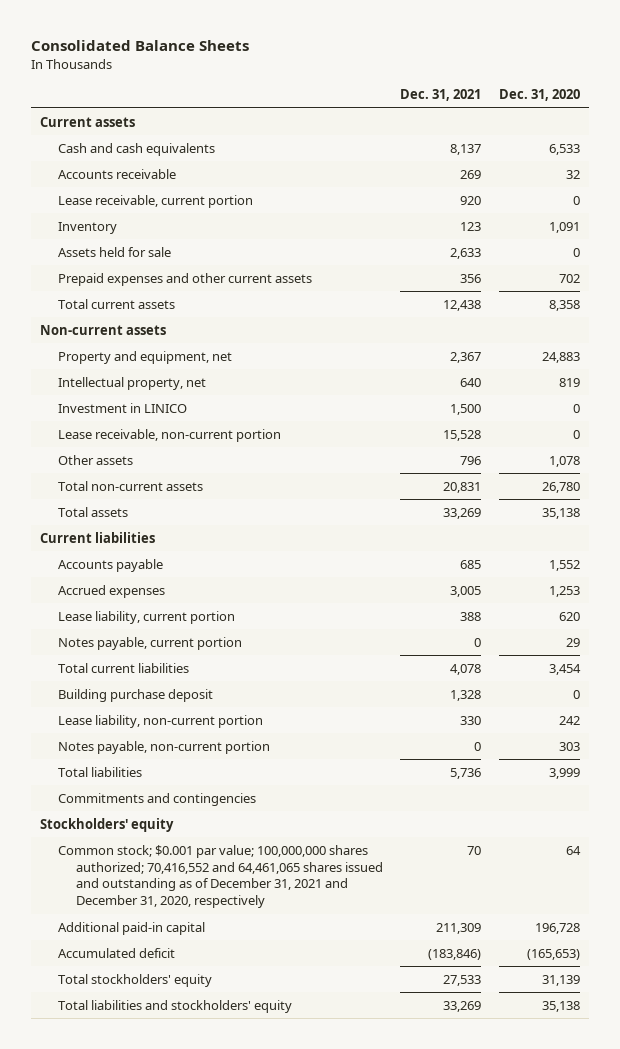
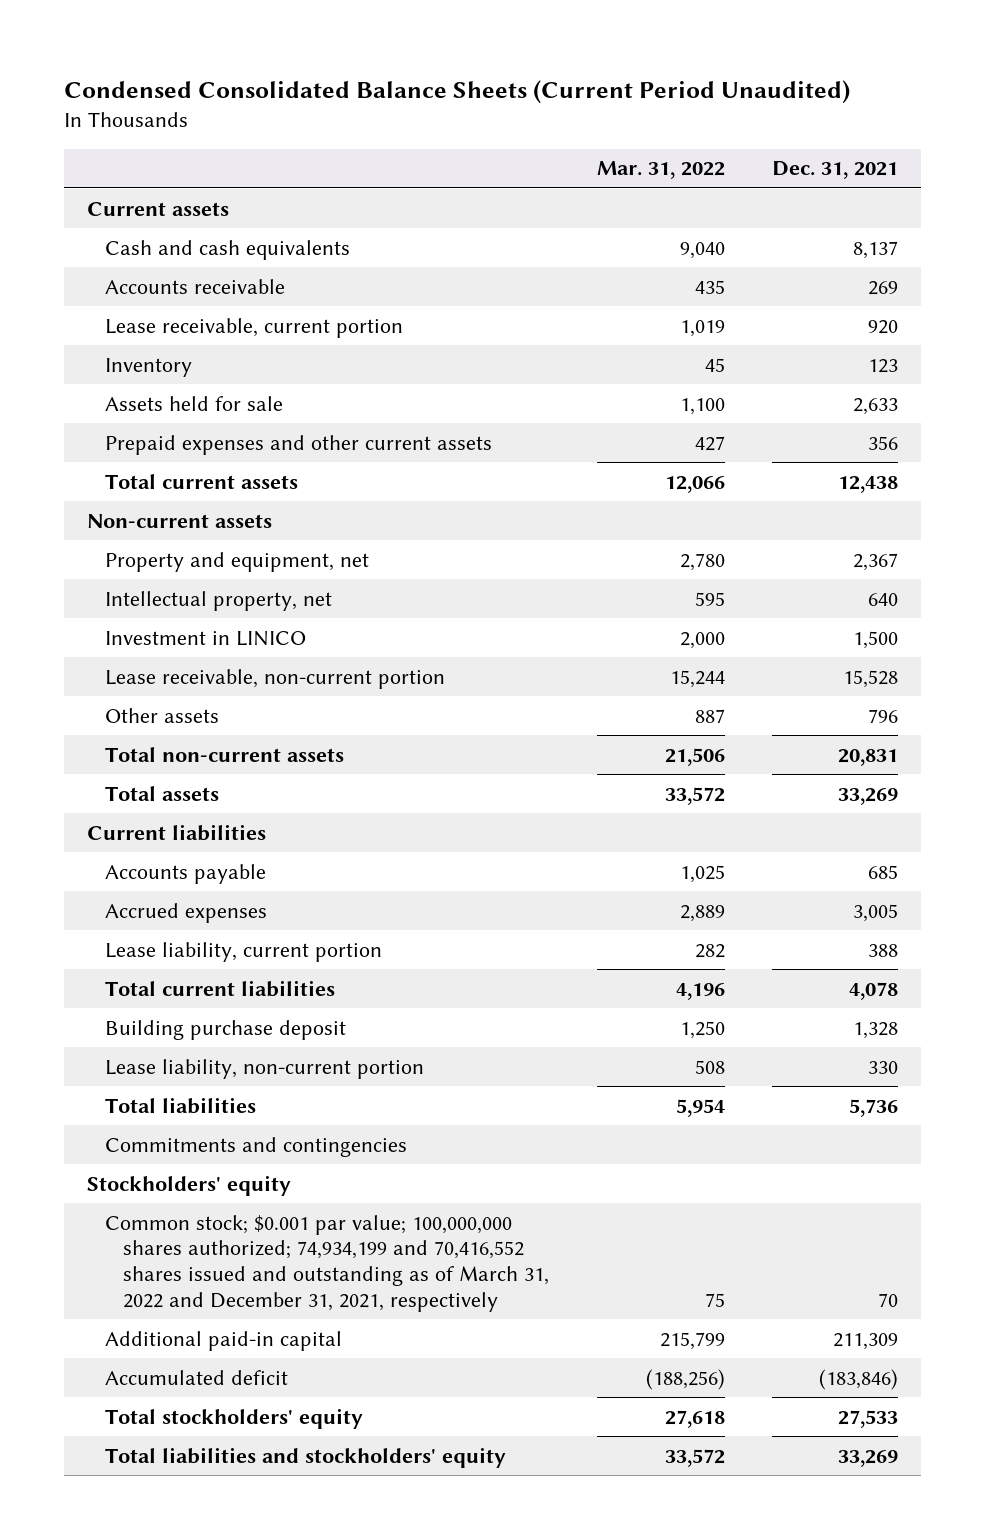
[30,40,249,52] Consolidated Balance Sheets -> [63,79,850,104] Condensed Consolidated Balance Sheets (Current Period Unaudited)
[498,89,580,102] Dec. 31, 2020 -> none
none -> [596,161,725,180] Mar. 31, 2022
[57,636,242,650] Notes payable, current portion -> none
[57,740,270,754] Notes payable, non-current portion -> none
[57,844,383,909] Common stock; $0.001 par value; 100,000,000 shares authorized; 70,416,552 and 64,461,065 shares issued and outstanding as of December 31, 2021 and December 31, 2020, respectively -> [105,1214,550,1312] Common stock; $0.001 par value; 100,000,000 shares authorized; 74,934,199 and 70,416,552 shares issued and outstanding as of March 31, 2022 and December 31, 2021, respectively

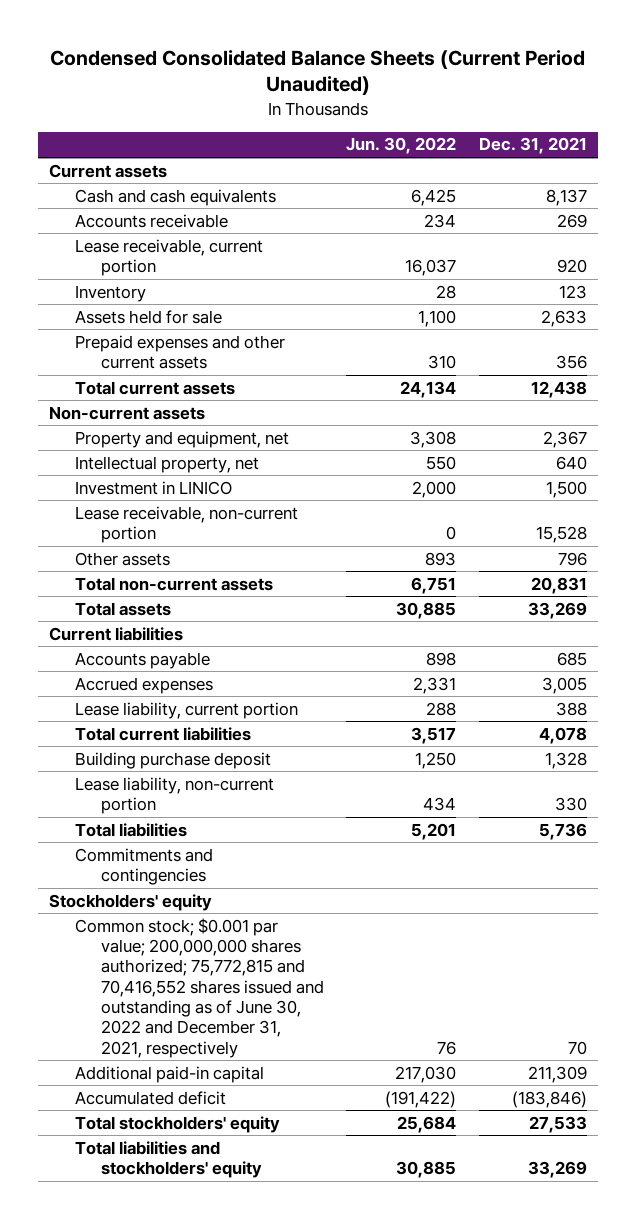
[596,161,725,180] Mar. 31, 2022 -> none
none -> [346,137,457,155] Jun. 30, 2022
[105,1214,550,1312] Common stock; $0.001 par value; 100,000,000 shares authorized; 74,934,199 and 70,416,552 shares issued and outstanding as of March 31, 2022 and December 31, 2021, respectively -> [75,917,324,1058] Common stock; $0.001 par value; 200,000,000 shares authorized; 75,772,815 and 70,416,552 shares issued and outstanding as of June 30, 2022 and December 31, 2021, respectively

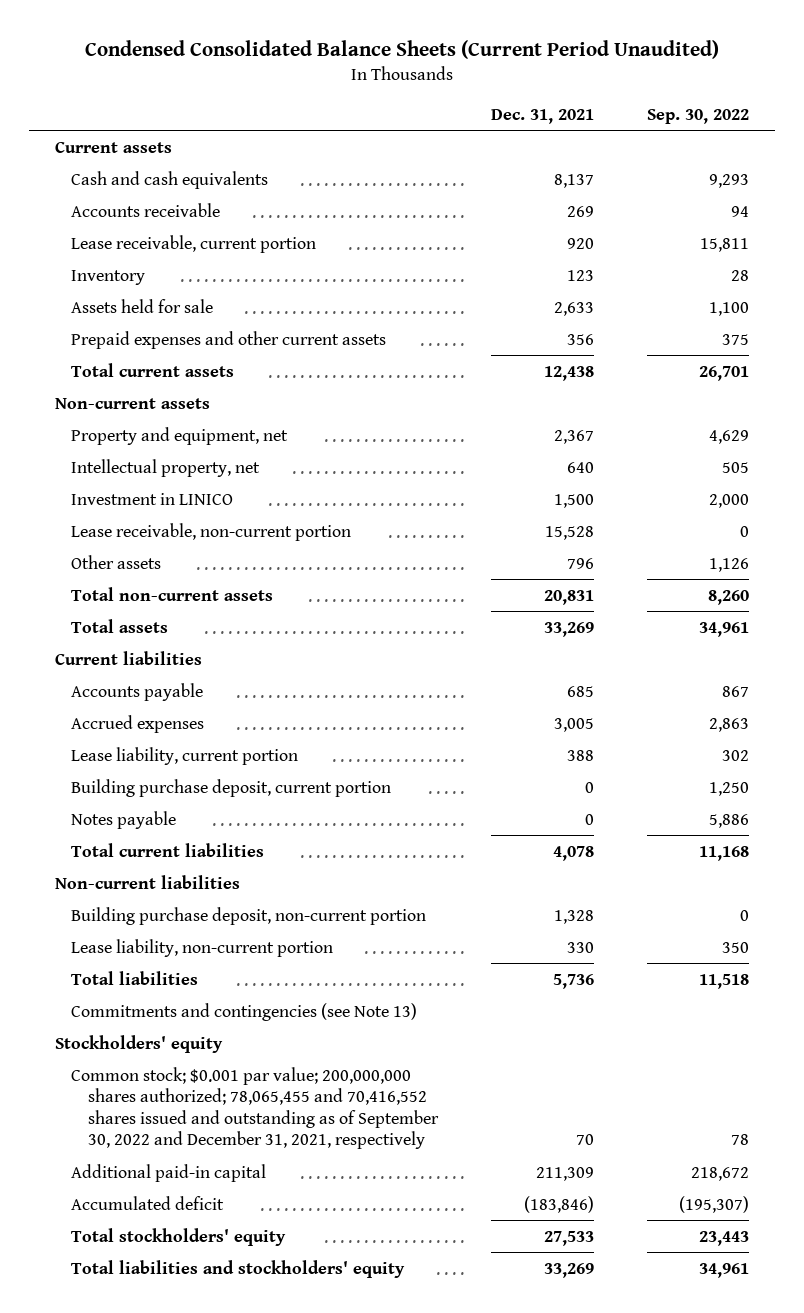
[346,137,457,155] Jun. 30, 2022 -> none
none -> [646,108,749,124] Sep. 30, 2022
none -> [71,778,392,797] Building purchase deposit, current portion
none -> [71,810,177,829] Notes payable
none -> [55,874,241,889] Non-current liabilities
[75,751,272,769] Building purchase deposit -> [71,906,427,925] Building purchase deposit, non-current portion
[75,847,214,886] Commitments and contingencies -> [71,1002,418,1021] Commitments and contingencies (see Note 13)
[75,917,324,1058] Common stock; $0.001 par value; 200,000,000 shares authorized; 75,772,815 and 70,416,552 shares issued and outstanding as of June 30, 2022 and December 31, 2021, respectively -> [71,1066,439,1150] Common stock; $0.001 par value; 200,000,000 shares authorized; 78,065,455 and 70,416,552 shares issued and outstanding as of September 30, 2022 and December 31, 2021, respectively

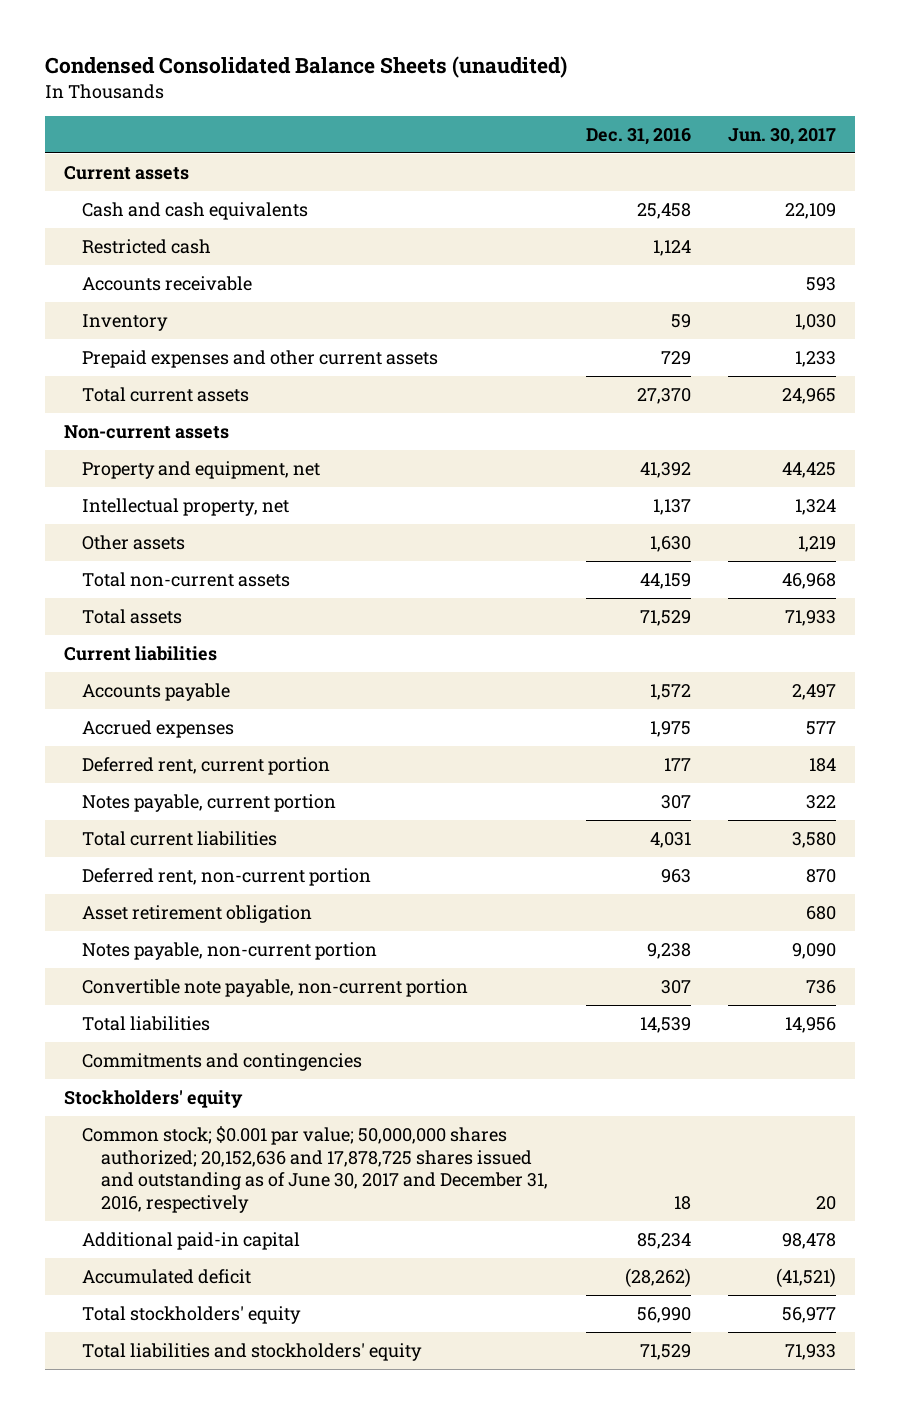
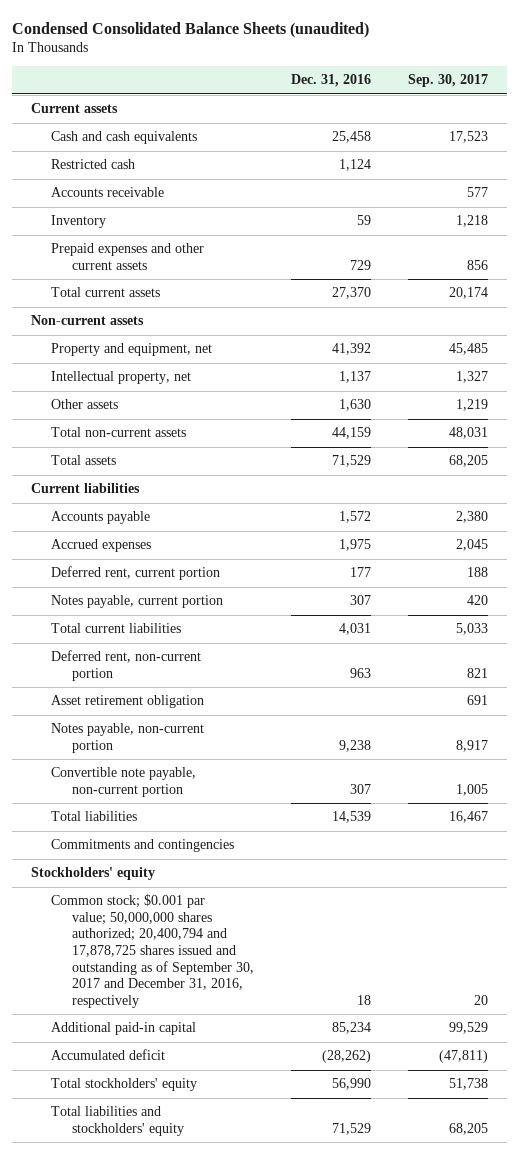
[728,127,837,145] Jun. 30, 2017 -> none
none -> [408,74,489,88] Sep. 30, 2017
[82,1126,548,1213] Common stock; $0.001 par value; 50,000,000 shares authorized; 20,152,636 and 17,878,725 shares issued and outstanding as of June 30, 2017 and December 31, 2016, respectively -> [51,894,255,1008] Common stock; $0.001 par value; 50,000,000 shares authorized; 20,400,794 and 17,878,725 shares issued and outstanding as of September 30, 2017 and December 31, 2016, respectively

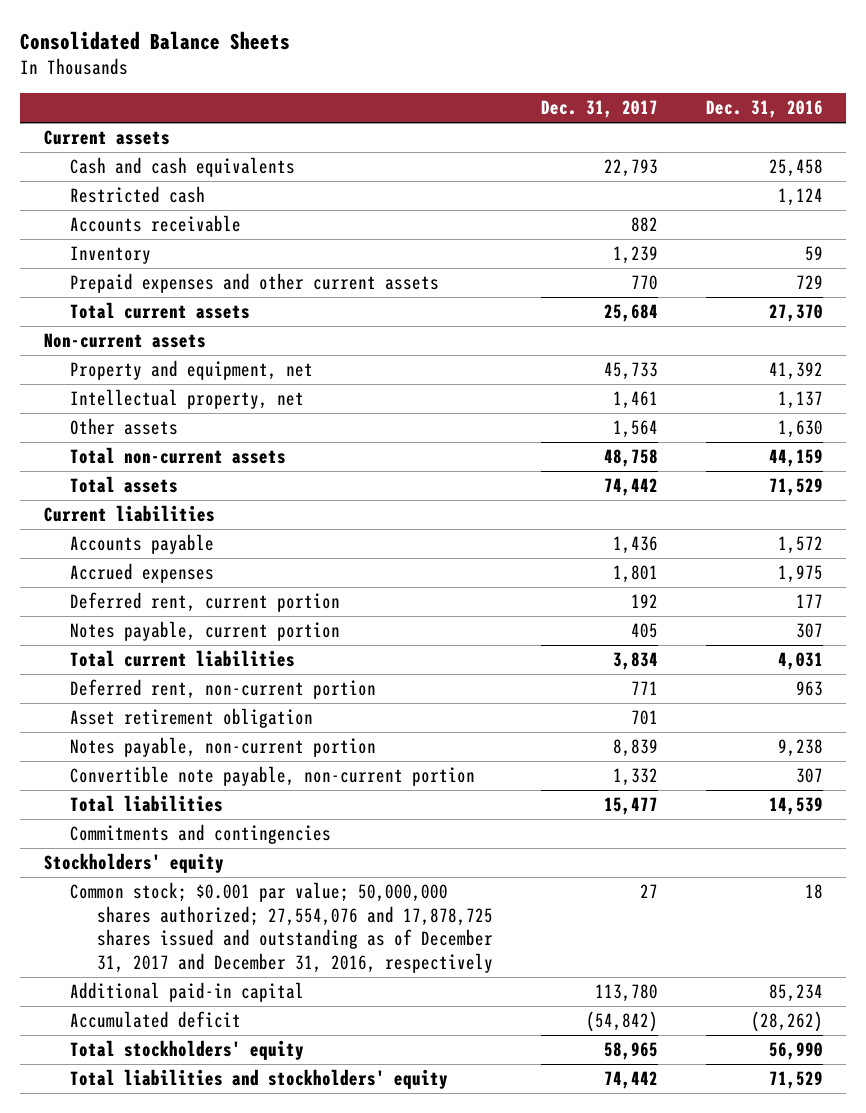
[12,21,370,38] Condensed Consolidated Balance Sheets (unaudited) -> [19,30,290,50] Consolidated Balance Sheets
[408,74,489,88] Sep. 30, 2017 -> none
none -> [540,100,658,119] Dec. 31, 2017
[51,894,255,1008] Common stock; $0.001 par value; 50,000,000 shares authorized; 20,400,794 and 17,878,725 shares issued and outstanding as of September 30, 2017 and December 31, 2016, respectively -> [70,882,494,973] Common stock; $0.001 par value; 50,000,000 shares authorized; 27,554,076 and 17,878,725 shares issued and outstanding as of December 31, 2017 and December 31, 2016, respectively

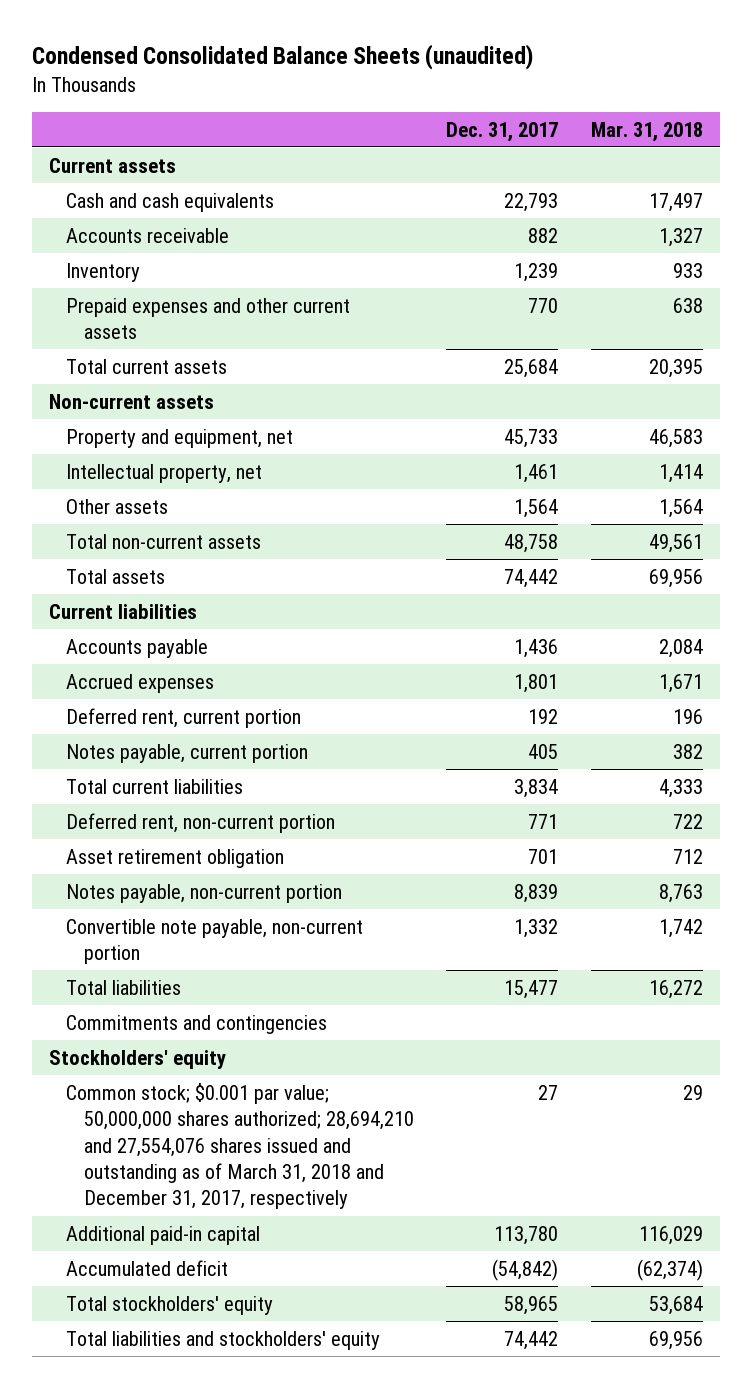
[19,30,290,50] Consolidated Balance Sheets -> [32,44,534,71] Condensed Consolidated Balance Sheets (unaudited)
[705,100,823,119] Dec. 31, 2016 -> none
none -> [591,121,704,142] Mar. 31, 2018
[70,186,206,204] Restricted cash -> none
[70,882,494,973] Common stock; $0.001 par value; 50,000,000 shares authorized; 27,554,076 and 17,878,725 shares issued and outstanding as of December 31, 2017 and December 31, 2016, respectively -> [66,1082,414,1210] Common stock; $0.001 par value; 50,000,000 shares authorized; 28,694,210 and 27,554,076 shares issued and outstanding as of March 31, 2018 and December 31, 2017, respectively

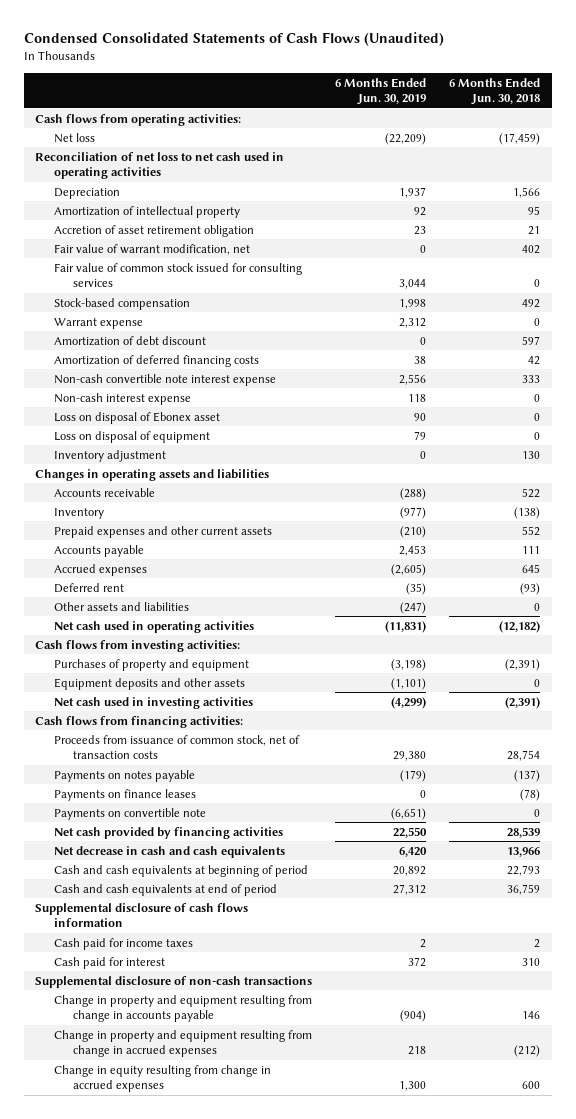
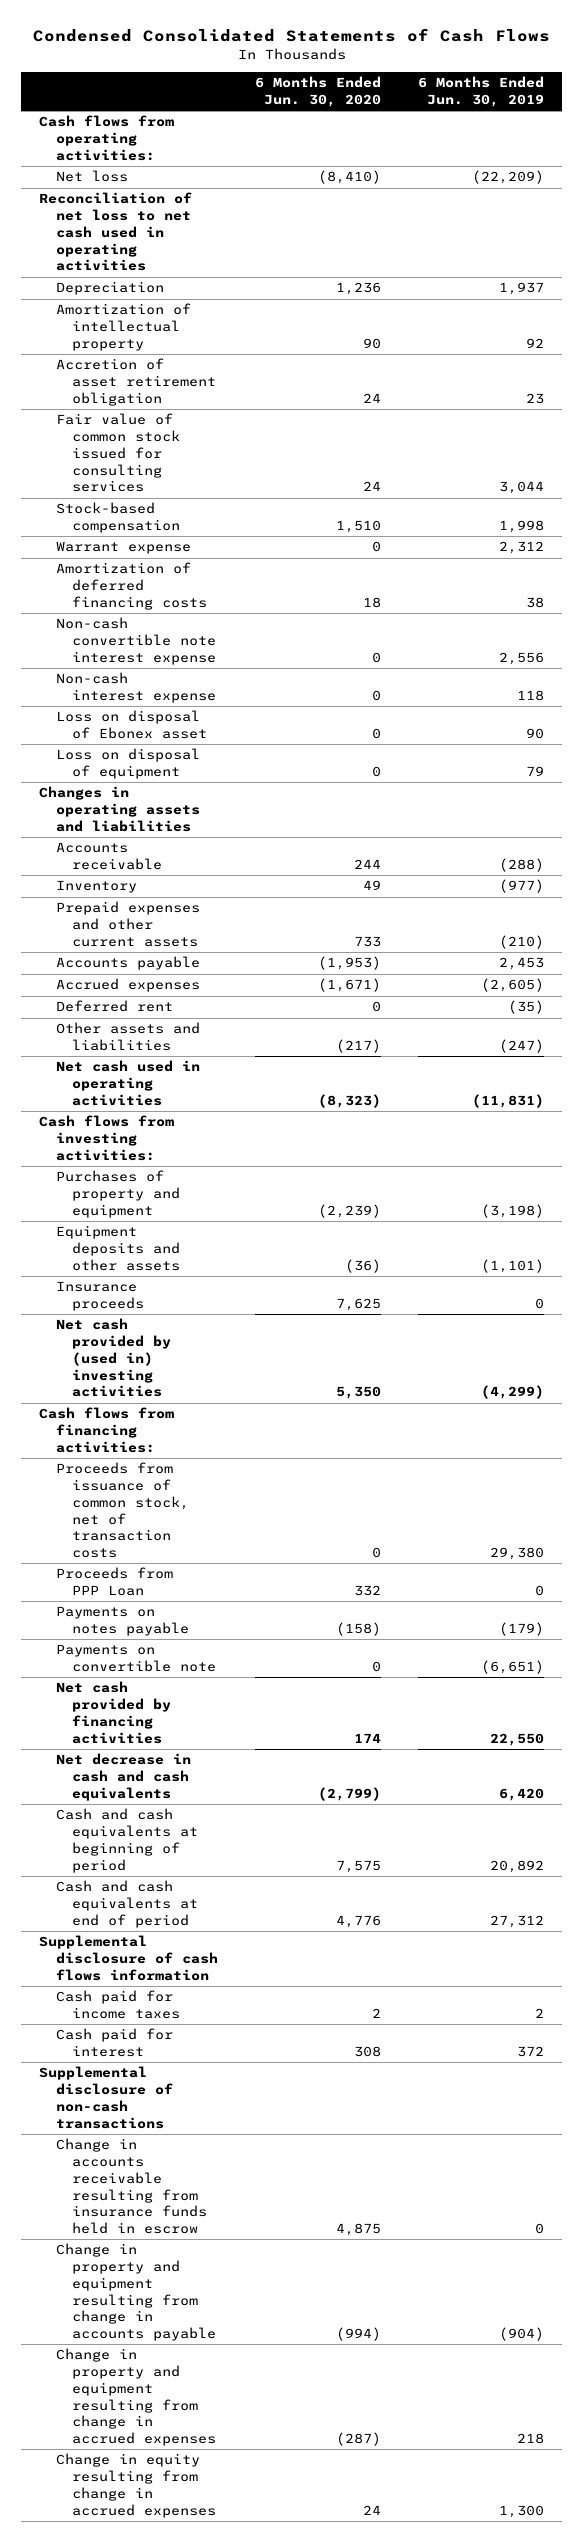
[24,32,445,47] Condensed Consolidated Statements of Cash Flows (Unaudited) -> [32,28,550,43] Condensed Consolidated Statements of Cash Flows
[449,77,541,105] 6 Months Ended Jun. 30, 2018 -> none
none -> [254,76,381,108] 6 Months Ended Jun. 30, 2020
[54,243,251,255] Fair value of warrant modification, net -> none
[54,335,207,346] Amortization of debt discount -> none
[54,449,167,462] Inventory adjustment -> none
none -> [55,1281,144,1312] Insurance proceeds
[54,696,254,709] Net cash used in investing activities -> [55,1318,171,1398] Net cash provided by (used in) investing activities
none -> [55,1567,173,1597] Proceeds from PPP Loan
[54,788,197,801] Payments on finance leases -> none
none -> [55,2138,207,2234] Change in accounts receivable resulting from insurance funds held in escrow

